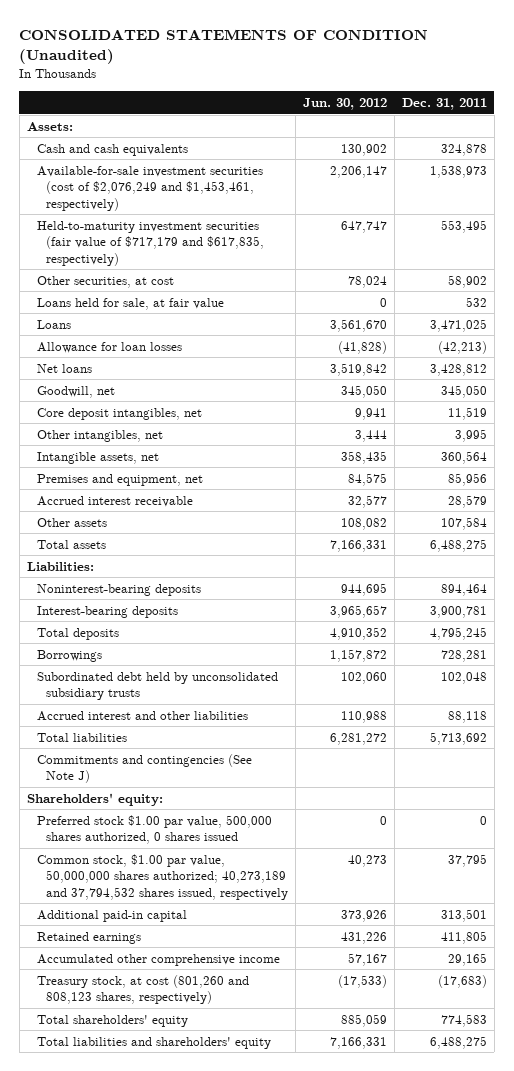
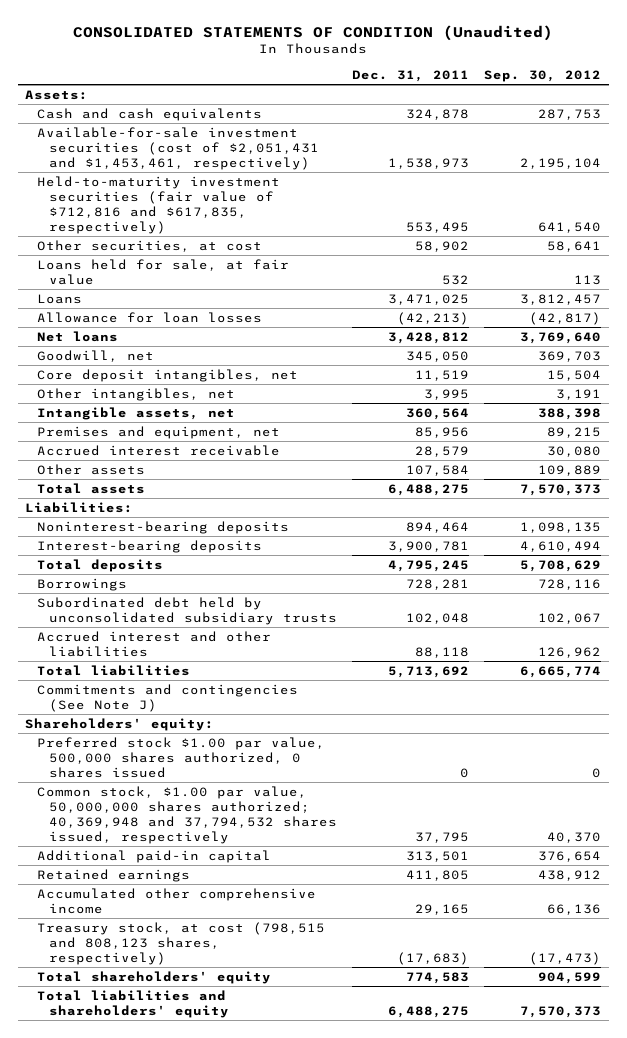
[303,98,388,111] Jun. 30, 2012 -> none
none -> [484,70,602,83] Sep. 30, 2012
[36,165,263,211] Available-for-sale investment securities (cost of $2,076,249 and $1,453,461, respectively) -> [37,126,320,170] Available-for-sale investment securities (cost of $2,051,431 and $1,453,461, respectively)
[36,220,265,266] Held-to-maturity investment securities (fair value of $717,179 and $617,835, respectively) -> [37,175,281,234] Held-to-maturity investment securities (fair value of $712,816 and $617,835, respectively)
[36,853,289,900] Common stock, $1.00 par value, 50,000,000 shares authorized; 40,273,189 and 37,794,532 shares issued, respectively -> [37,785,338,844] Common stock, $1.00 par value, 50,000,000 shares authorized; 40,369,948 and 37,794,532 shares issued, respectively
[36,974,249,1005] Treasury stock, at cost (801,260 and 808,123 shares, respectively) -> [37,921,326,965] Treasury stock, at cost (798,515 and 808,123 shares, respectively)

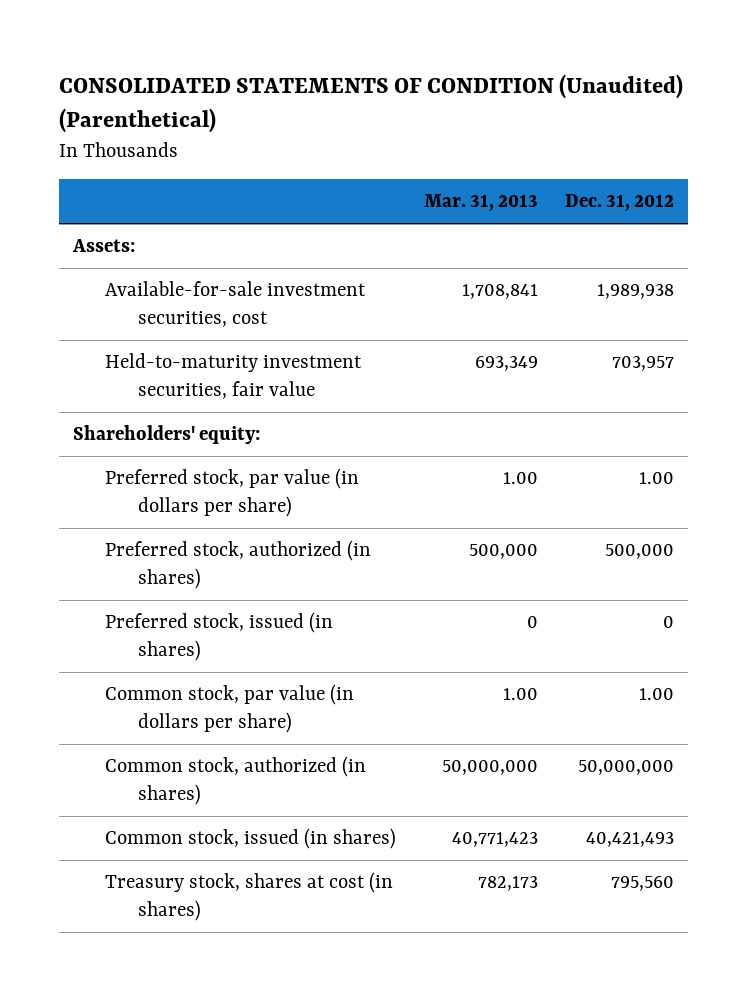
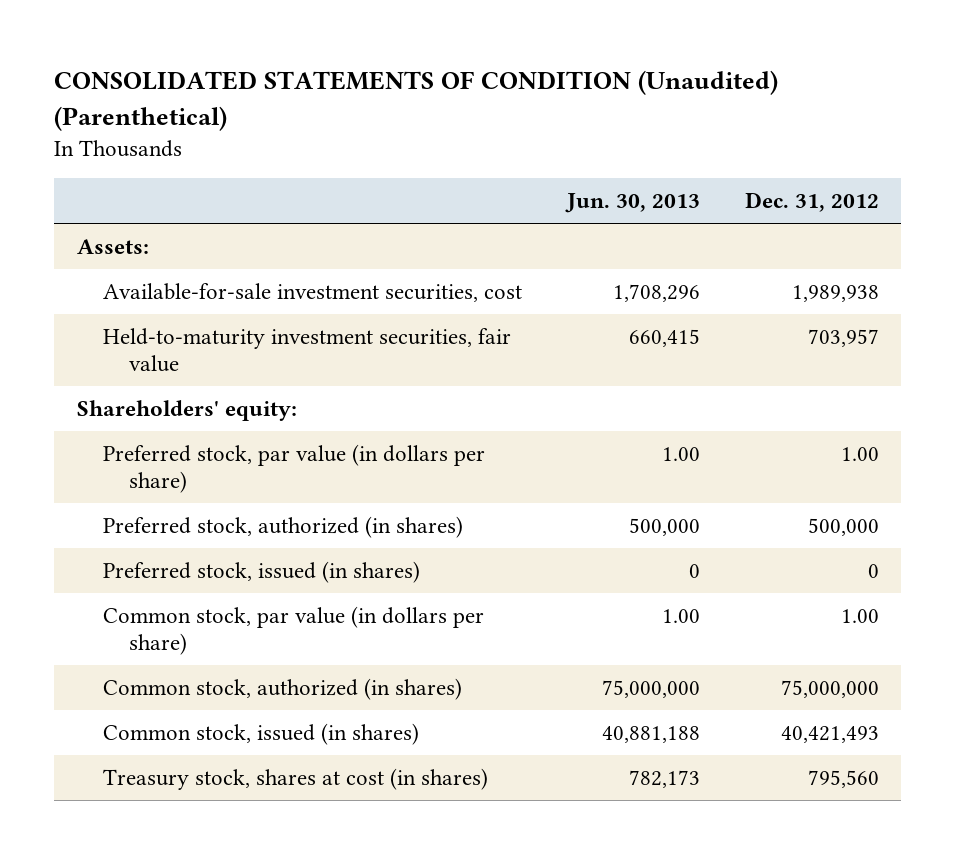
[423,194,538,212] Mar. 31, 2013 -> none
none -> [564,193,700,214] Jun. 30, 2013
[578,760,675,776] 50,000,000 -> [780,679,879,698] 75,000,000

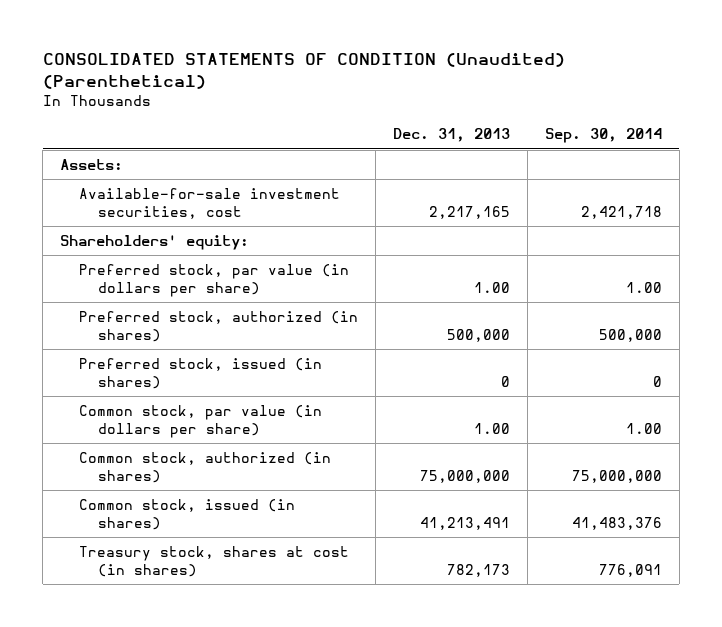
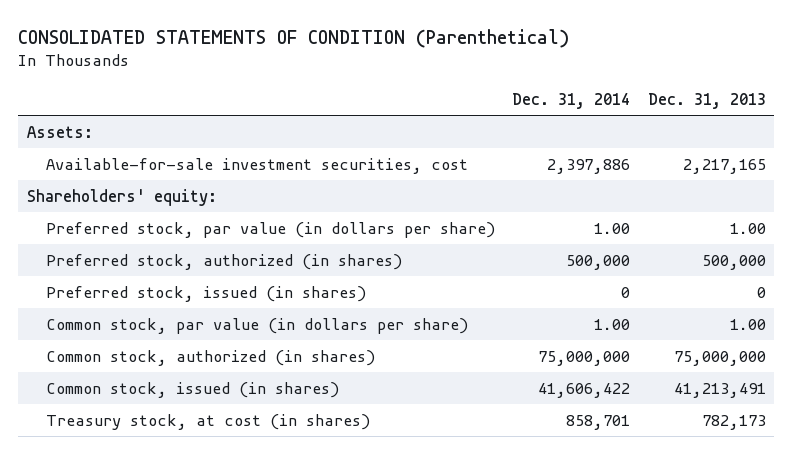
[42,52,565,89] CONSOLIDATED STATEMENTS OF CONDITION (Unaudited) (Parenthetical) -> [18,28,570,48] CONSOLIDATED STATEMENTS OF CONDITION (Parenthetical)
[544,128,662,144] Sep. 30, 2014 -> none
none -> [512,92,631,109] Dec. 31, 2014
[79,545,350,577] Treasury stock, shares at cost (in shares) -> [46,413,371,430] Treasury stock, at cost (in shares)

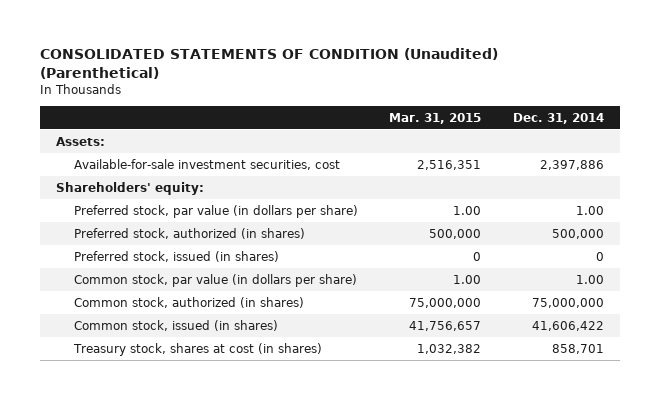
[18,28,570,48] CONSOLIDATED STATEMENTS OF CONDITION (Parenthetical) -> [40,47,499,79] CONSOLIDATED STATEMENTS OF CONDITION (Unaudited) (Parenthetical)
[647,92,766,109] Dec. 31, 2013 -> none
none -> [389,112,482,124] Mar. 31, 2015
[46,413,371,430] Treasury stock, at cost (in shares) -> [72,342,322,356] Treasury stock, shares at cost (in shares)

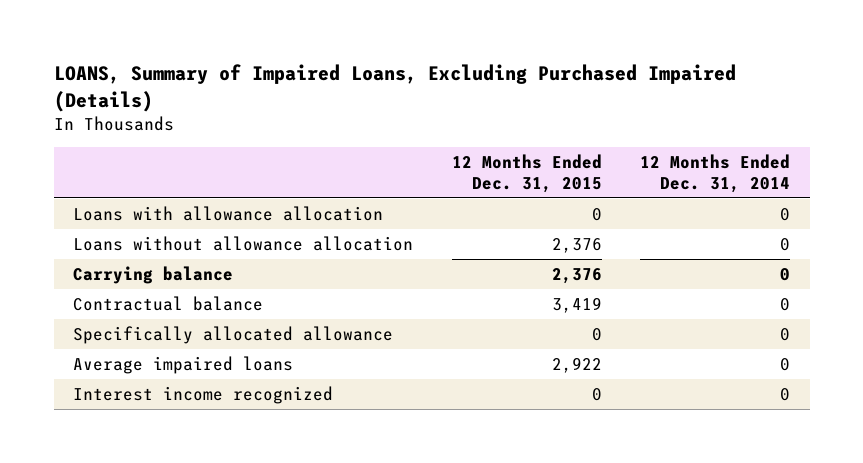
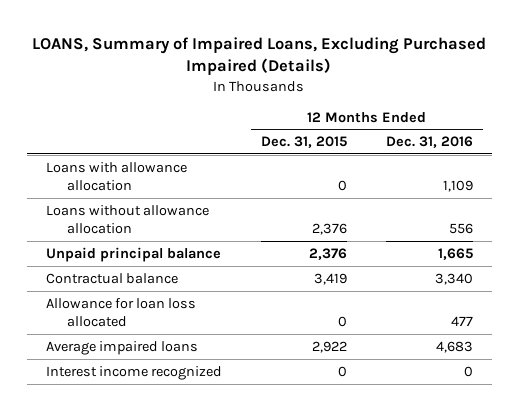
[640,153,791,193] 12 Months Ended Dec. 31, 2014 -> none
none -> [385,136,473,149] Dec. 31, 2016
[73,265,234,284] Carrying balance -> [46,246,222,262] Unpaid principal balance
[73,325,394,344] Specifically allocated allowance -> [46,297,197,328] Allowance for loan loss allocated

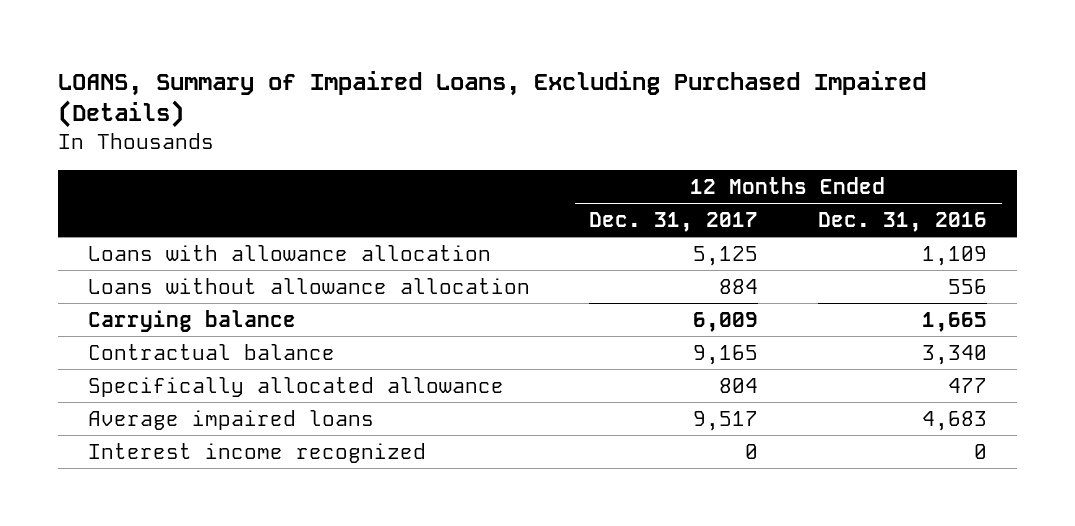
[260,136,347,149] Dec. 31, 2015 -> none
none -> [589,211,759,232] Dec. 31, 2017
[46,246,222,262] Unpaid principal balance -> [87,309,296,332] Carrying balance
[46,297,197,328] Allowance for loan loss allocated -> [87,376,504,397] Specifically allocated allowance

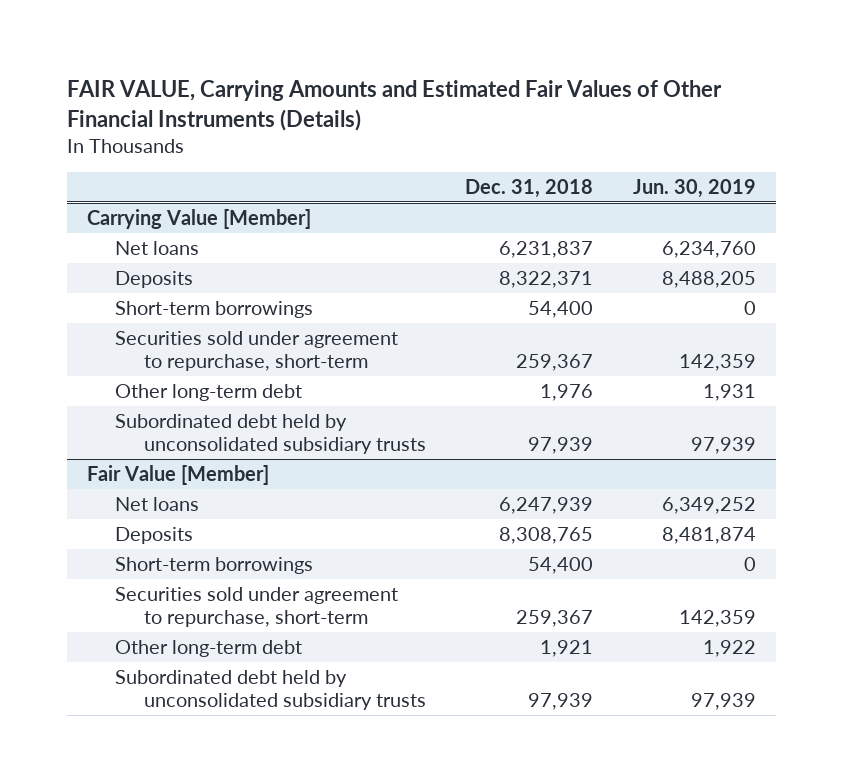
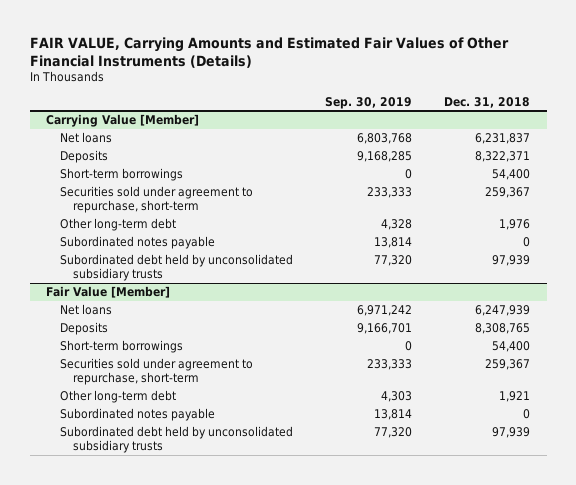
[633,178,757,198] Jun. 30, 2019 -> none
none -> [324,96,412,109] Sep. 30, 2019
none -> [59,235,215,249] Subordinated notes payable
none -> [59,407,215,421] Subordinated notes payable

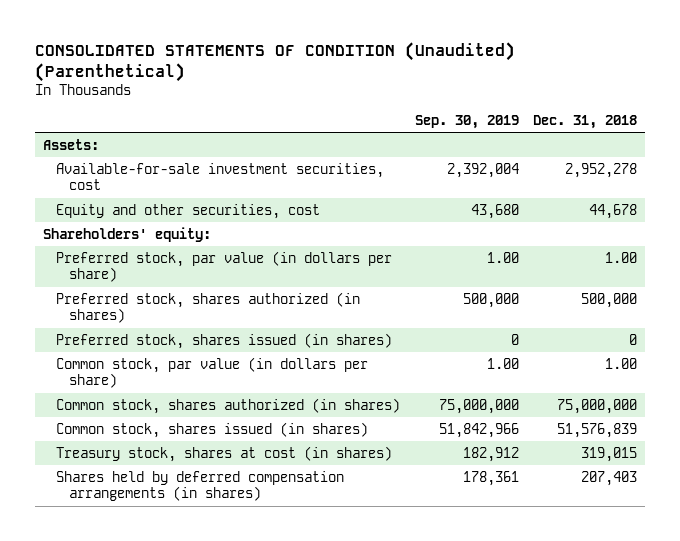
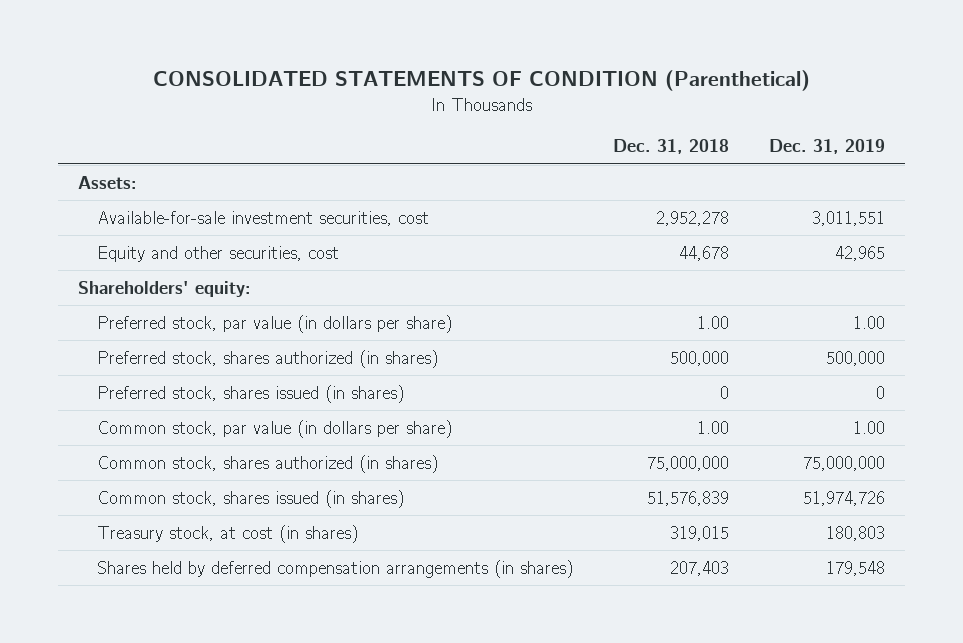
[35,42,516,82] CONSOLIDATED STATEMENTS OF CONDITION (Unaudited) (Parenthetical) -> [152,70,810,92] CONSOLIDATED STATEMENTS OF CONDITION (Parenthetical)
[414,114,519,129] Sep. 30, 2019 -> none
none -> [769,139,886,155] Dec. 31, 2019
[56,445,393,462] Treasury stock, shares at cost (in shares) -> [96,524,358,543] Treasury stock, at cost (in shares)

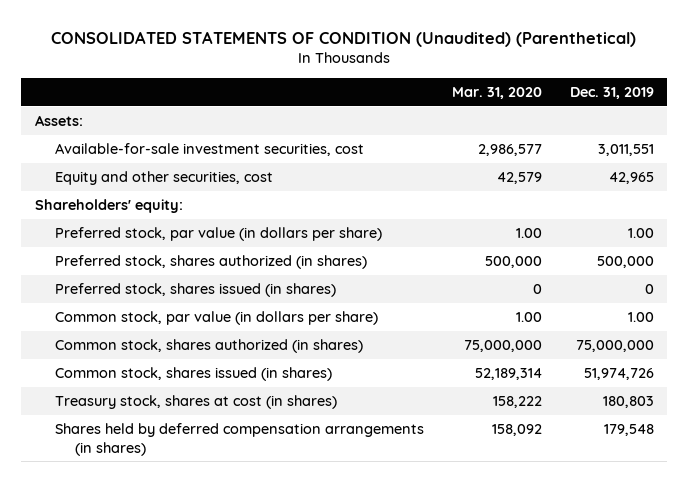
[152,70,810,92] CONSOLIDATED STATEMENTS OF CONDITION (Parenthetical) -> [51,30,637,47] CONSOLIDATED STATEMENTS OF CONDITION (Unaudited) (Parenthetical)
[613,139,730,155] Dec. 31, 2018 -> none
none -> [451,86,542,99] Mar. 31, 2020
[96,524,358,543] Treasury stock, at cost (in shares) -> [55,395,338,410] Treasury stock, shares at cost (in shares)

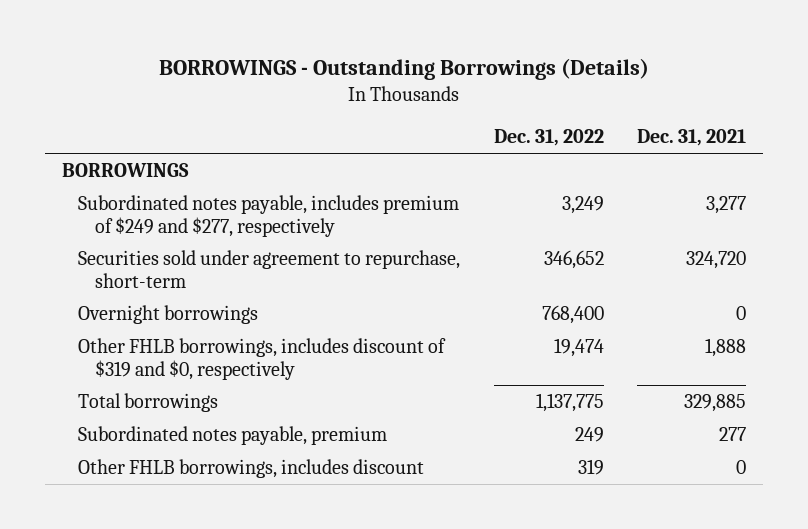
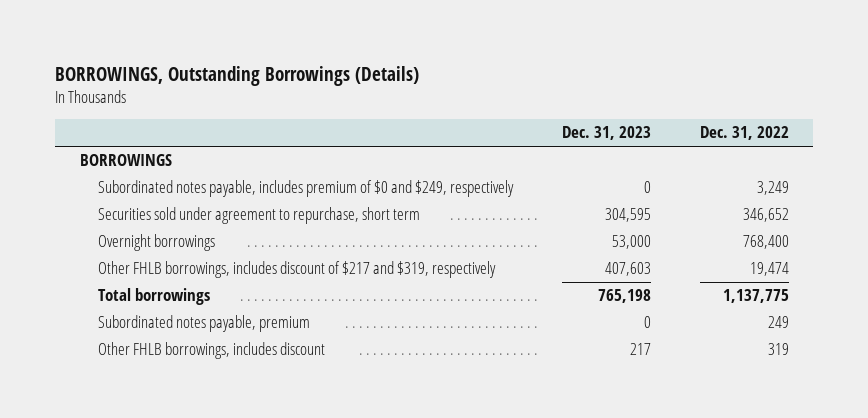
[159,58,650,81] BORROWINGS - Outstanding Borrowings (Details) -> [55,65,420,86] BORROWINGS, Outstanding Borrowings (Details)
[637,129,747,147] Dec. 31, 2021 -> none
none -> [561,126,651,141] Dec. 31, 2023
[78,194,460,237] Subordinated notes payable, includes premium of $249 and $277, respectively -> [98,180,515,198] Subordinated notes payable, includes premium of $0 and $249, respectively
[78,249,461,288] Securities sold under agreement to repurchase, short-term -> [98,207,421,225] Securities sold under agreement to repurchase, short term
[78,337,447,380] Other FHLB borrowings, includes discount of $319 and $0, respectively -> [98,261,497,279] Other FHLB borrowings, includes discount of $217 and $319, respectively

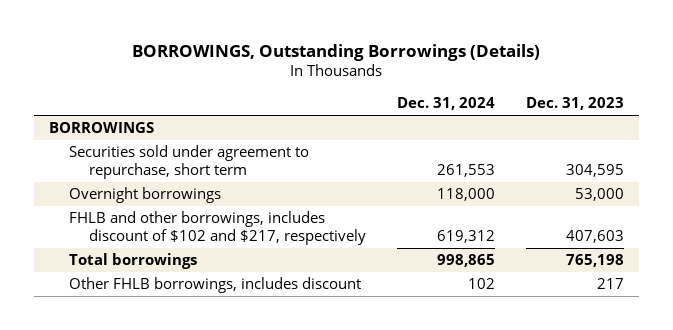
[699,126,789,141] Dec. 31, 2022 -> none
none -> [396,97,495,111] Dec. 31, 2024
[98,180,515,198] Subordinated notes payable, includes premium of $0 and $249, respectively -> none
[98,261,497,279] Other FHLB borrowings, includes discount of $217 and $319, respectively -> [69,211,366,246] FHLB and other borrowings, includes discount of $102 and $217, respectively
[98,315,311,333] Subordinated notes payable, premium -> none

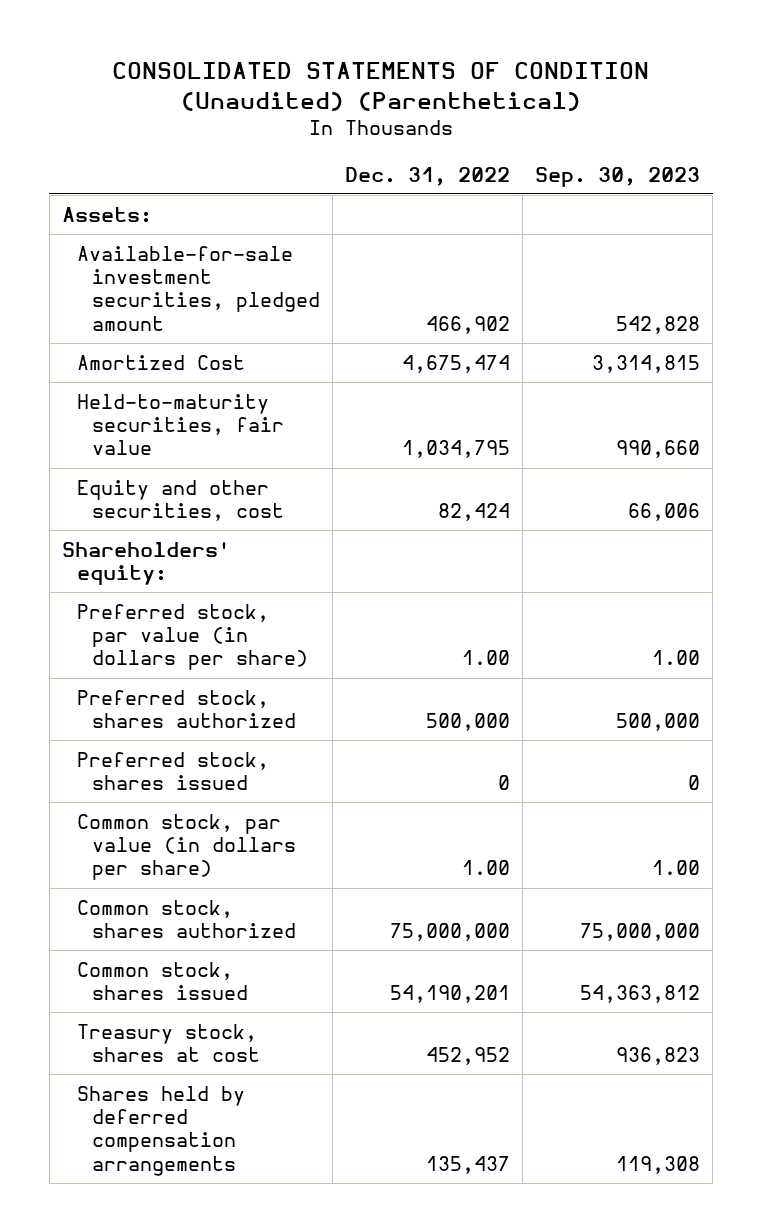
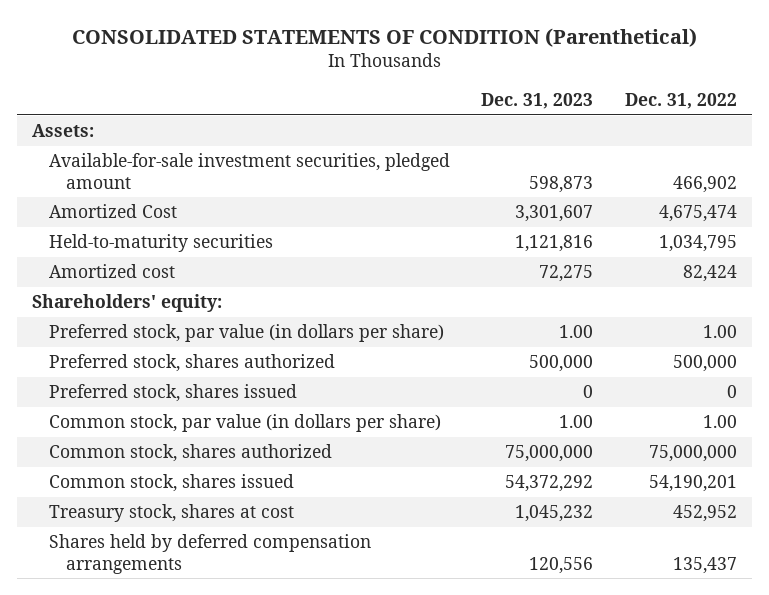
[111,62,649,112] CONSOLIDATED STATEMENTS OF CONDITION (Unaudited) (Parenthetical) -> [71,27,697,47] CONSOLIDATED STATEMENTS OF CONDITION (Parenthetical)
[535,166,701,187] Sep. 30, 2023 -> none
none -> [481,93,594,110] Dec. 31, 2023
[76,393,284,456] Held-to-maturity securities, fair value -> [49,234,274,253] Held-to-maturity securities
[76,479,284,522] Equity and other securities, cost -> [49,264,176,279] Amortized cost

